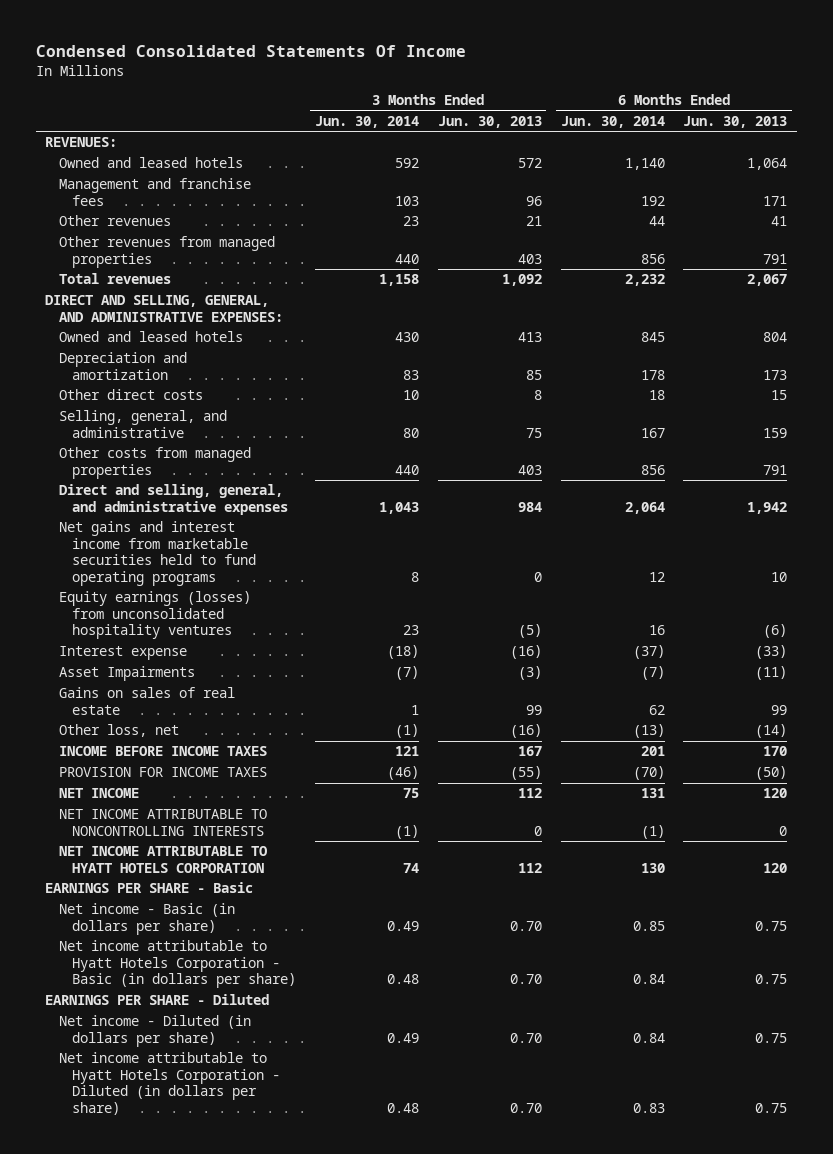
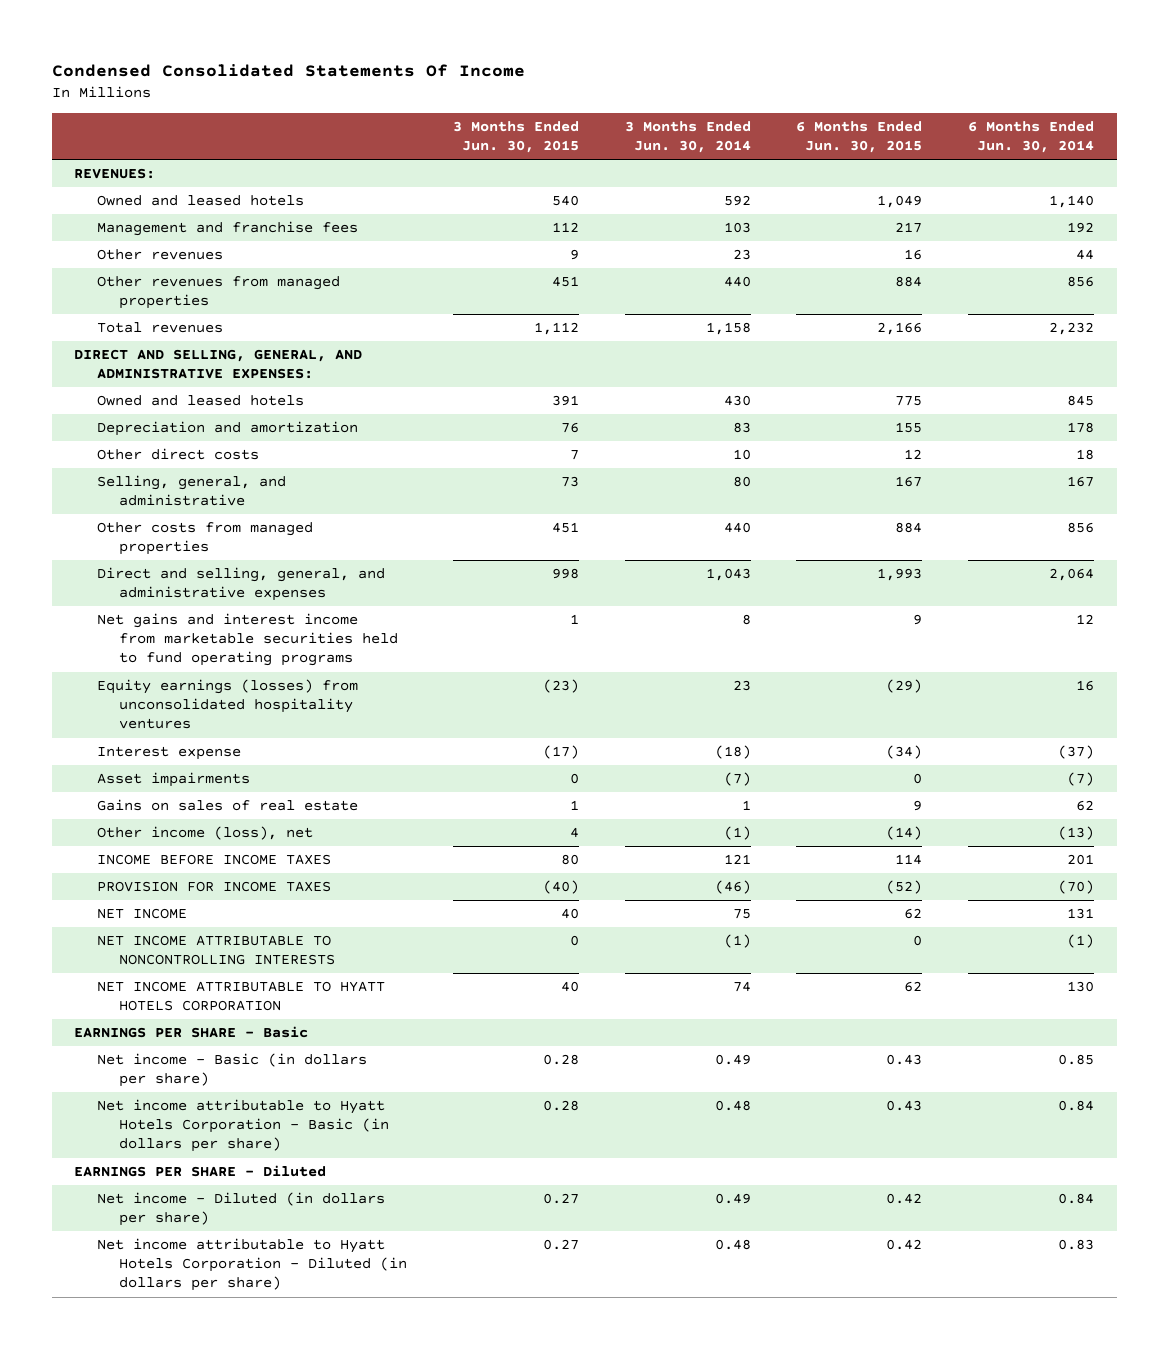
[437,115,542,128] Jun. 30, 2013 -> none
[683,115,788,128] Jun. 30, 2013 -> none
none -> [452,120,579,154] 3 Months Ended Jun. 30, 2015
none -> [796,120,923,154] 6 Months Ended Jun. 30, 2015
[58,666,195,682] Asset Impairments -> [96,772,250,788] Asset impairments
[58,724,179,738] Other loss, net -> [96,826,313,841] Other income (loss), net

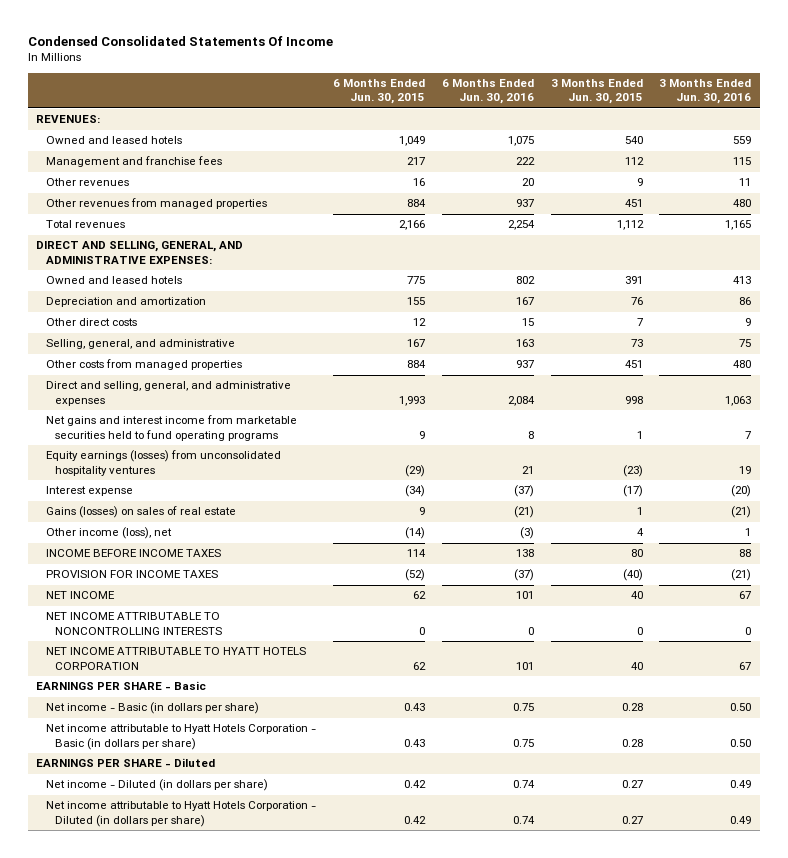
[624,120,751,154] 3 Months Ended Jun. 30, 2014 -> none
[968,120,1095,154] 6 Months Ended Jun. 30, 2014 -> none
none -> [441,79,534,105] 6 Months Ended Jun. 30, 2016
none -> [659,79,752,105] 3 Months Ended Jun. 30, 2016
[96,772,250,788] Asset impairments -> none
[96,799,358,812] Gains on sales of real estate -> [45,506,236,519] Gains (losses) on sales of real estate

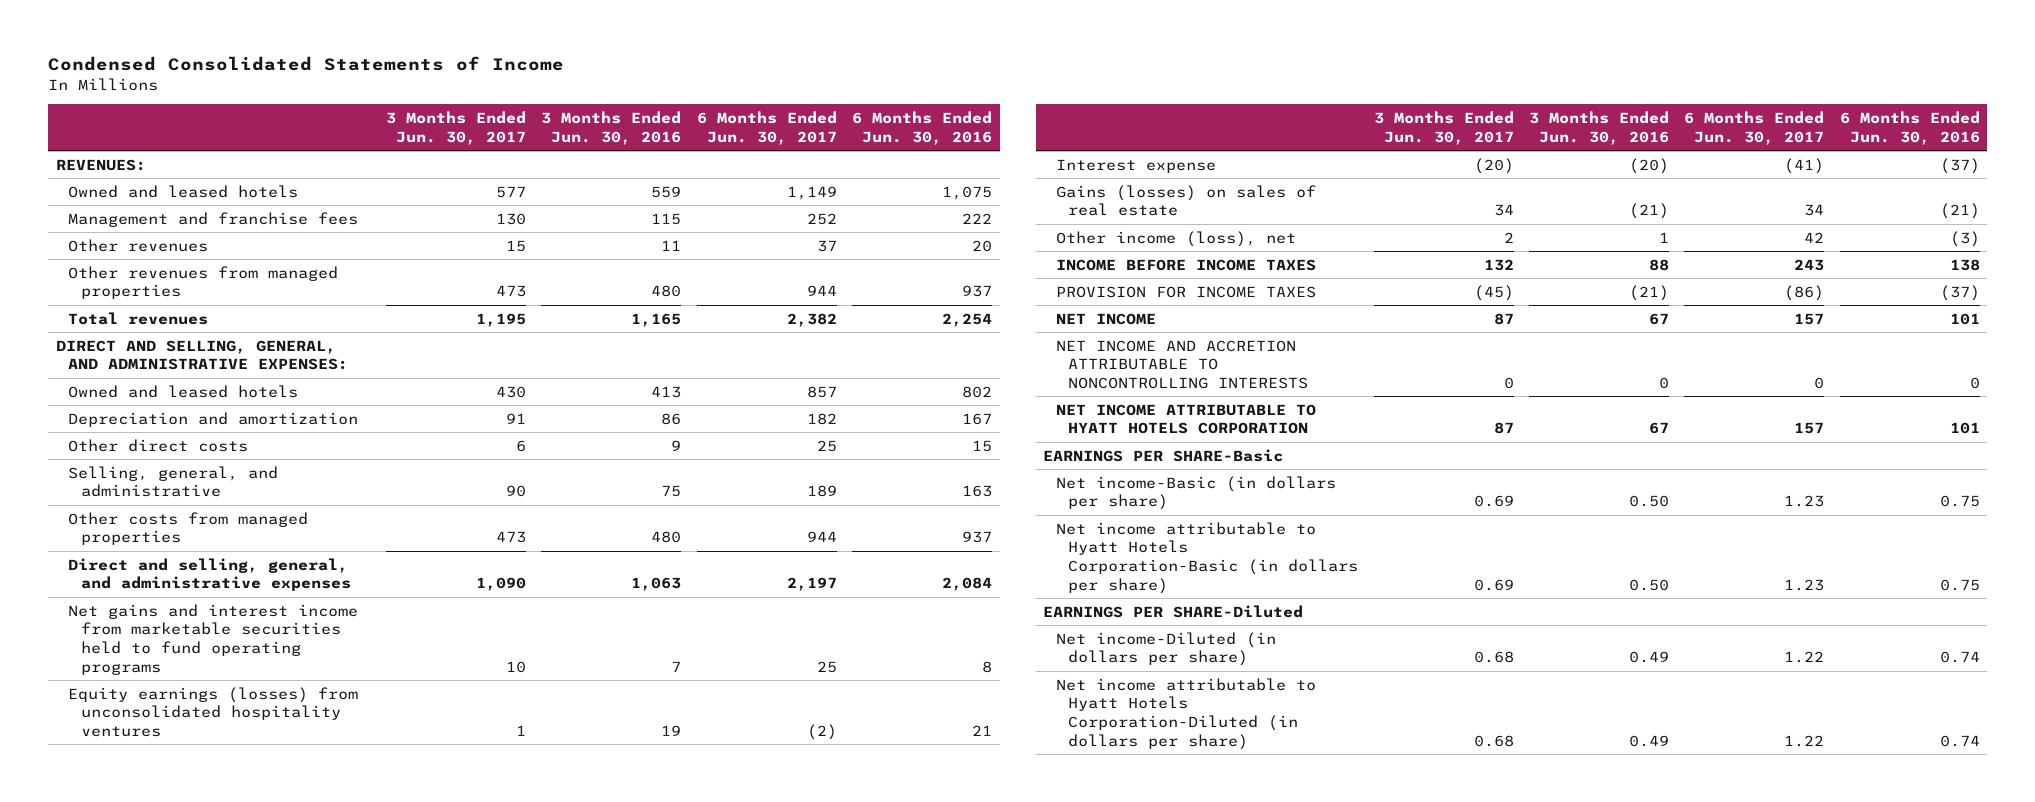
[28,35,334,46] Condensed Consolidated Statements Of Income -> [48,56,565,72] Condensed Consolidated Statements of Income
[332,79,425,105] 6 Months Ended Jun. 30, 2015 -> none
[550,79,643,105] 3 Months Ended Jun. 30, 2015 -> none
none -> [385,110,526,145] 3 Months Ended Jun. 30, 2017
none -> [696,110,837,145] 6 Months Ended Jun. 30, 2017
[45,612,223,635] NET INCOME ATTRIBUTABLE TO NONCONTROLLING INTERESTS -> [1055,339,1309,389] NET INCOME AND ACCRETION ATTRIBUTABLE TO NONCONTROLLING INTERESTS
[36,681,207,691] EARNINGS PER SHARE - Basic -> [1043,448,1284,462] EARNINGS PER SHARE-Basic
[45,702,259,715] Net income - Basic (in dollars per share) -> [1055,475,1336,511] Net income-Basic (in dollars per share)
[45,724,316,750] Net income attributable to Hyatt Hotels Corporation - Basic (in dollars per share) -> [1055,521,1359,594] Net income attributable to Hyatt Hotels Corporation-Basic (in dollars per share)
[36,758,216,768] EARNINGS PER SHARE - Diluted -> [1043,604,1304,618] EARNINGS PER SHARE-Diluted
[45,779,268,792] Net income - Diluted (in dollars per share) -> [1055,631,1276,667] Net income-Diluted (in dollars per share)
[45,801,316,827] Net income attributable to Hyatt Hotels Corporation - Diluted (in dollars per share) -> [1055,677,1316,750] Net income attributable to Hyatt Hotels Corporation-Diluted (in dollars per share)

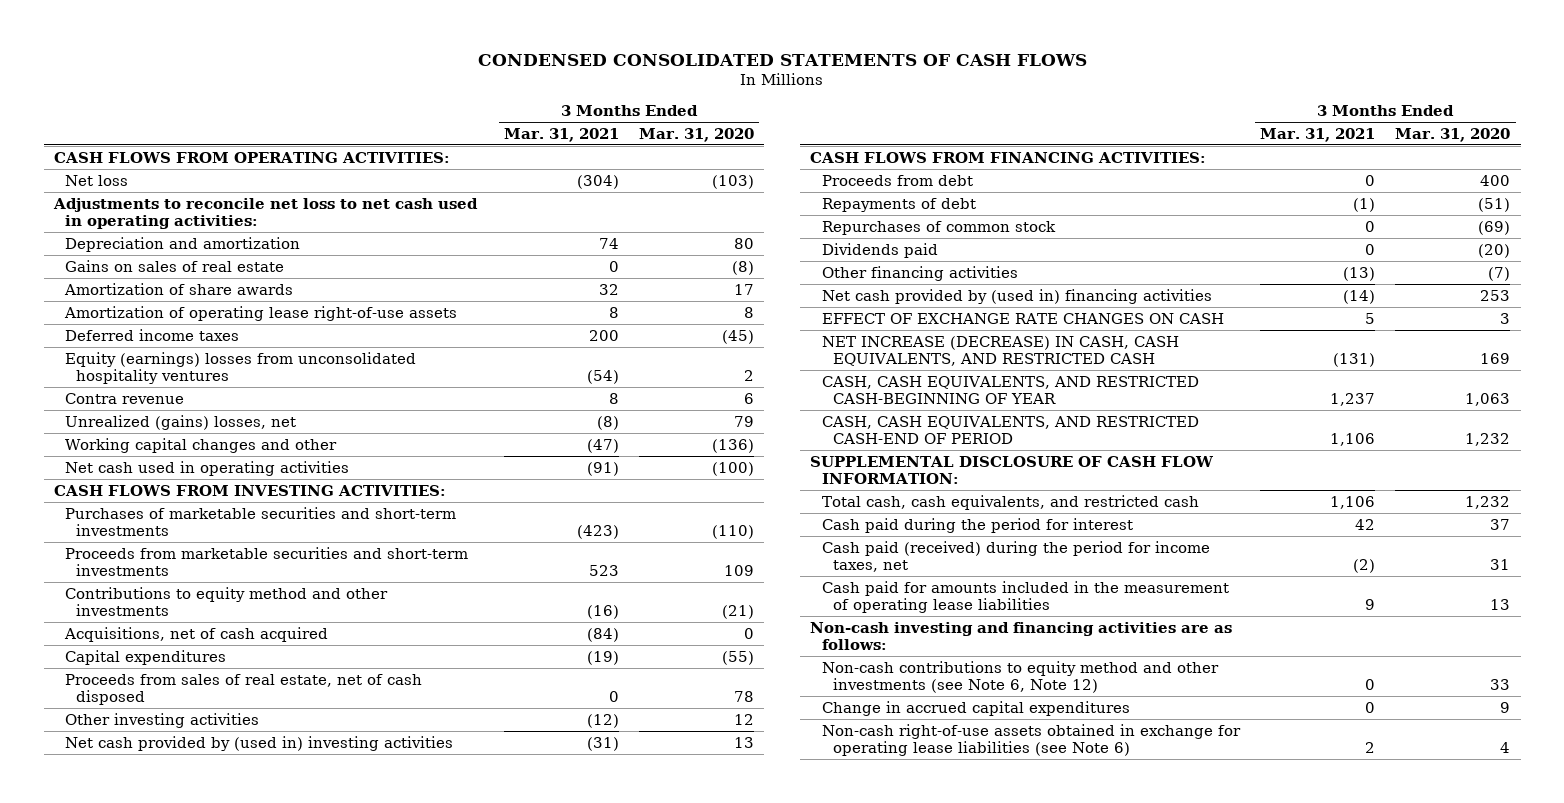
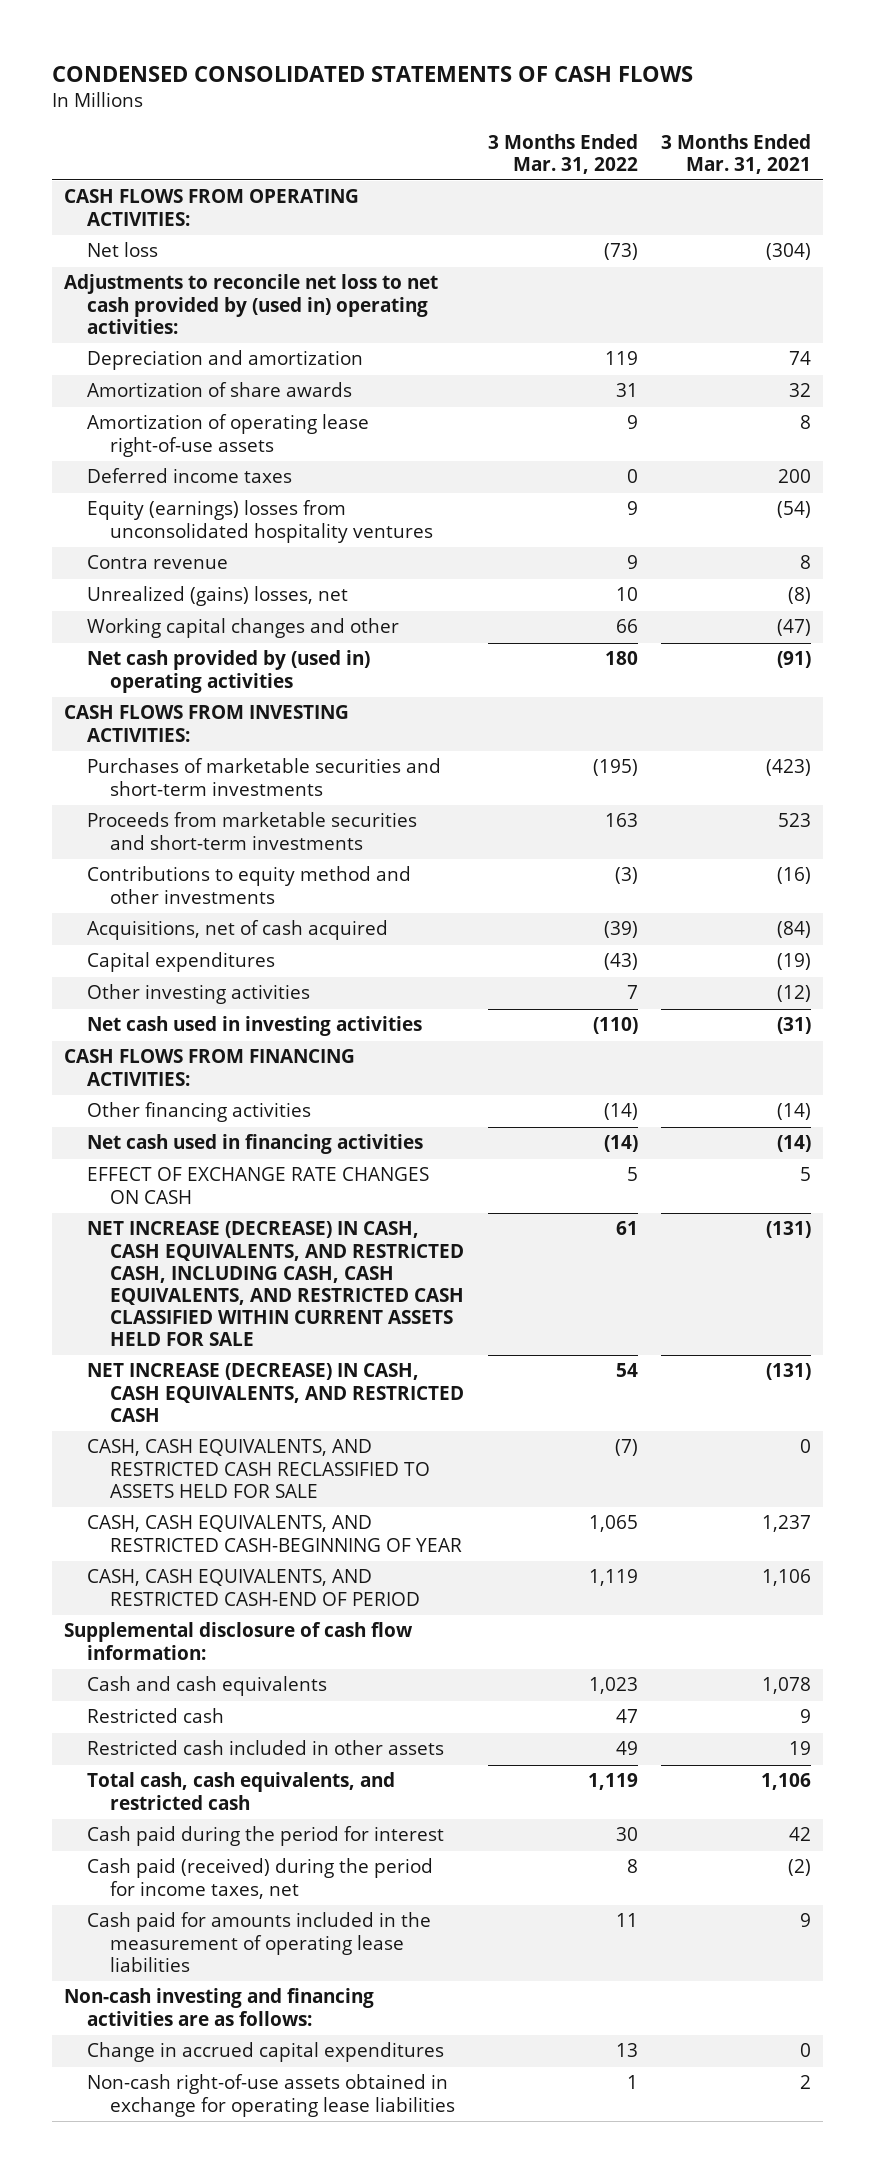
[639,127,755,142] Mar. 31, 2020 -> none
none -> [487,133,638,174] 3 Months Ended Mar. 31, 2022
[52,197,478,230] Adjustments to reconcile net loss to net cash used in operating activities: -> [63,274,438,334] Adjustments to reconcile net loss to net cash provided by (used in) operating activities:
[65,259,285,272] Gains on sales of real estate -> none
[65,460,350,476] Net cash used in operating activities -> [86,650,370,693] Net cash provided by (used in) operating activities
[65,673,423,706] Proceeds from sales of real estate, net of cash disposed -> none
[65,735,454,751] Net cash provided by (used in) investing activities -> [86,1016,422,1037] Net cash used in investing activities
[821,174,973,186] Proceeds from debt -> none
[821,197,976,212] Repayments of debt -> none
[821,220,1056,235] Repurchases of common stock -> none
[821,242,938,258] Dividends paid -> none
[1342,266,1375,281] (13) -> [776,1103,811,1121] (14)
[821,288,1212,304] Net cash provided by (used in) financing activities -> [86,1134,423,1155] Net cash used in financing activities
none -> [86,1221,465,1347] NET INCREASE (DECREASE) IN CASH, CASH EQUIVALENTS, AND RESTRICTED CASH, INCLUDING CASH, CASH EQUIVALENTS, AND RESTRICTED CASH CLASSIFIED WITHIN CURRENT ASSETS HELD FOR SALE
none -> [86,1439,431,1498] CASH, CASH EQUIVALENTS, AND RESTRICTED CASH RECLASSIFIED TO ASSETS HELD FOR SALE
[810,455,1215,485] SUPPLEMENTAL DISCLOSURE OF CASH FLOW INFORMATION: -> [63,1622,413,1660] Supplemental disclosure of cash flow information:
none -> [86,1676,327,1697] Cash and cash equivalents
none -> [86,1708,224,1724] Restricted cash
none -> [86,1740,444,1756] Restricted cash included in other assets
[821,660,1219,694] Non-cash contributions to equity method and other investments (see Note 6, Note 12) -> none
[821,723,1241,757] Non-cash right-of-use assets obtained in exchange for operating lease liabilities (see Note 6) -> [86,2074,456,2117] Non-cash right-of-use assets obtained in exchange for operating lease liabilities

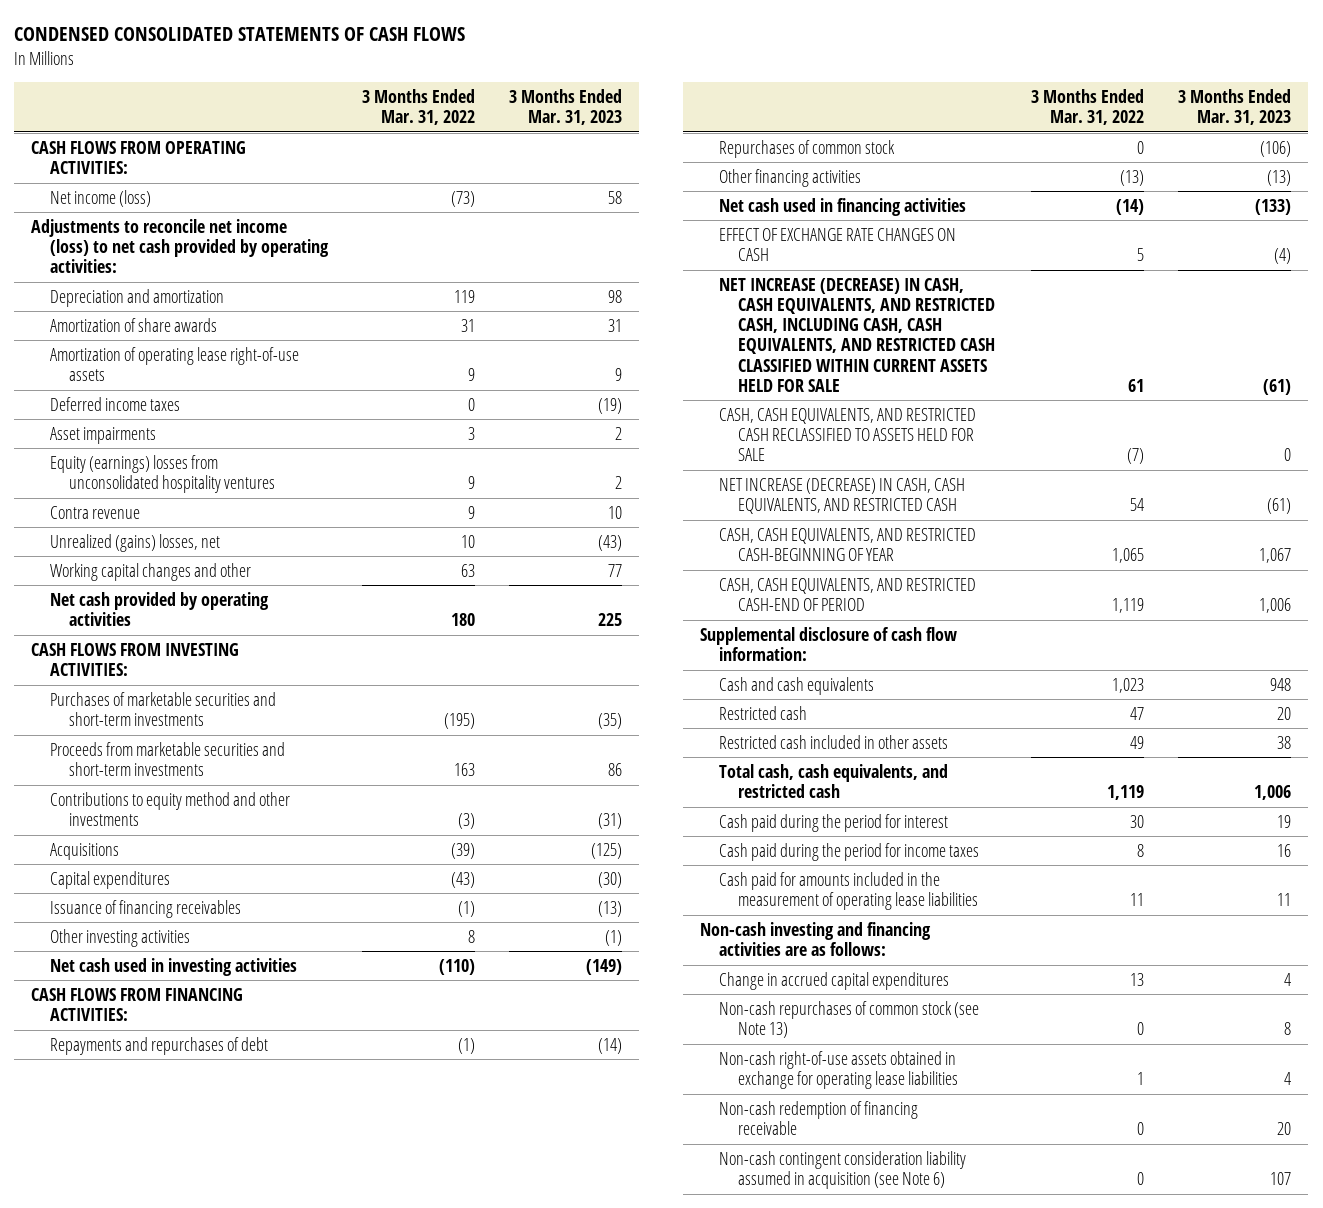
[660,133,811,174] 3 Months Ended Mar. 31, 2021 -> none
none -> [509,89,623,126] 3 Months Ended Mar. 31, 2023
[86,242,158,258] Net loss -> [50,189,152,207] Net income (loss)
[63,274,438,334] Adjustments to reconcile net loss to net cash provided by (used in) operating activities: -> [31,218,330,274] Adjustments to reconcile net income (loss) to net cash provided by operating activities:
none -> [50,426,157,444] Asset impairments
[615,619,638,634] 66 -> [461,563,476,577] 63
[86,650,370,693] Net cash provided by (used in) operating activities -> [50,591,270,627] Net cash provided by operating activities
[86,920,388,941] Acquisitions, net of cash acquired -> [50,842,120,860] Acquisitions
none -> [50,899,242,918] Issuance of financing receivables
[626,985,638,1000] 7 -> [468,929,476,943] 8
none -> [50,1036,269,1055] Repayments and repurchases of debt
none -> [719,139,896,158] Repurchases of common stock
[603,1103,638,1121] (14) -> [1120,169,1145,186] (13)
[86,1363,465,1422] NET INCREASE (DECREASE) IN CASH, CASH EQUIVALENTS, AND RESTRICTED CASH -> [719,477,966,515] NET INCREASE (DECREASE) IN CASH, CASH EQUIVALENTS, AND RESTRICTED CASH
[86,1858,433,1899] Cash paid (received) during the period for income taxes, net -> [719,842,980,861] Cash paid during the period for income taxes
none -> [719,1000,980,1039] Non-cash repurchases of common stock (see Note 13)
none -> [719,1100,919,1136] Non-cash redemption of financing receivable
none -> [719,1150,967,1190] Non-cash contingent consideration liability assumed in acquisition (see Note 6)

